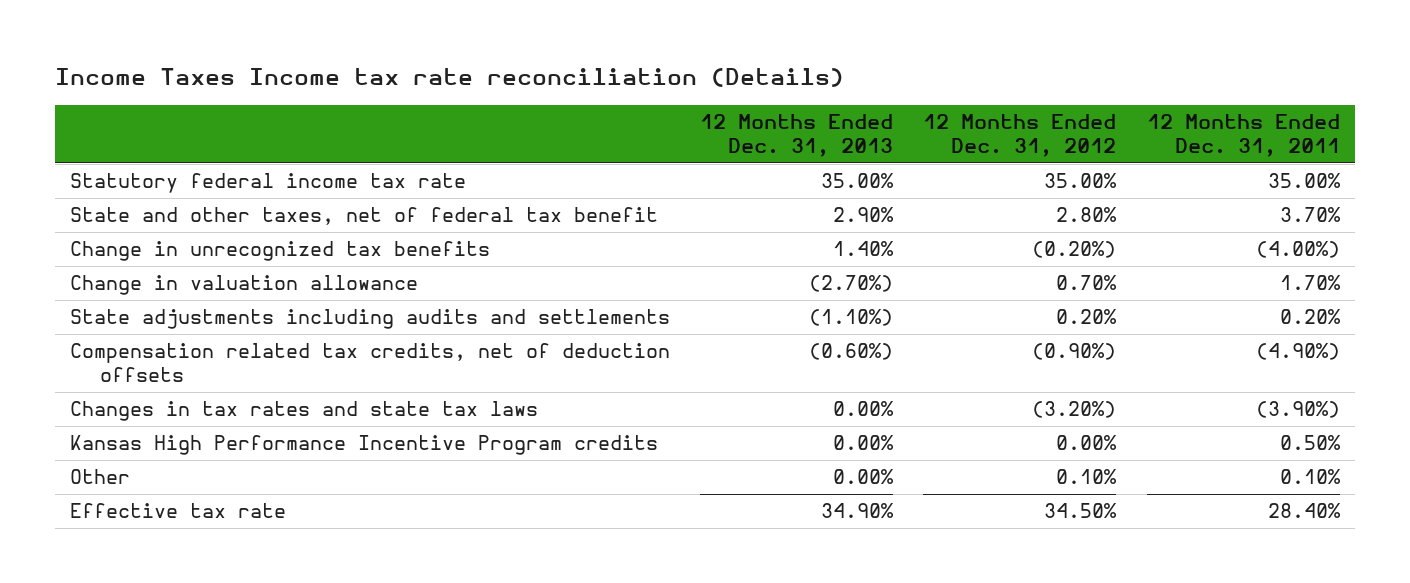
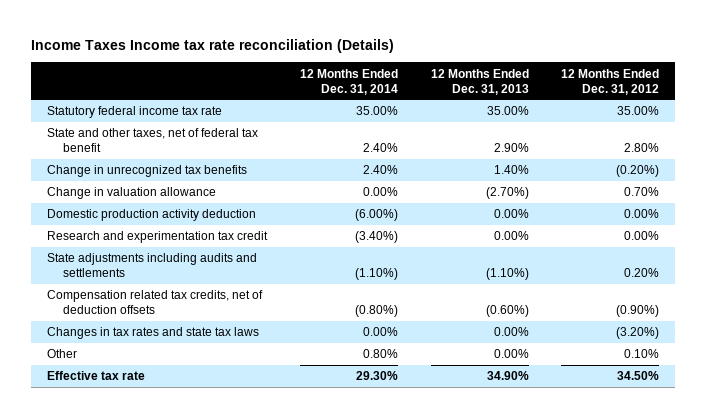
[1146,113,1340,158] 12 Months Ended Dec. 31, 2011 -> none
none -> [300,68,399,95] 12 Months Ended Dec. 31, 2014
none -> [47,209,257,222] Domestic production activity deduction
none -> [47,231,269,244] Research and experimentation tax credit
[70,435,659,456] Kansas High Performance Incentive Program credits -> none

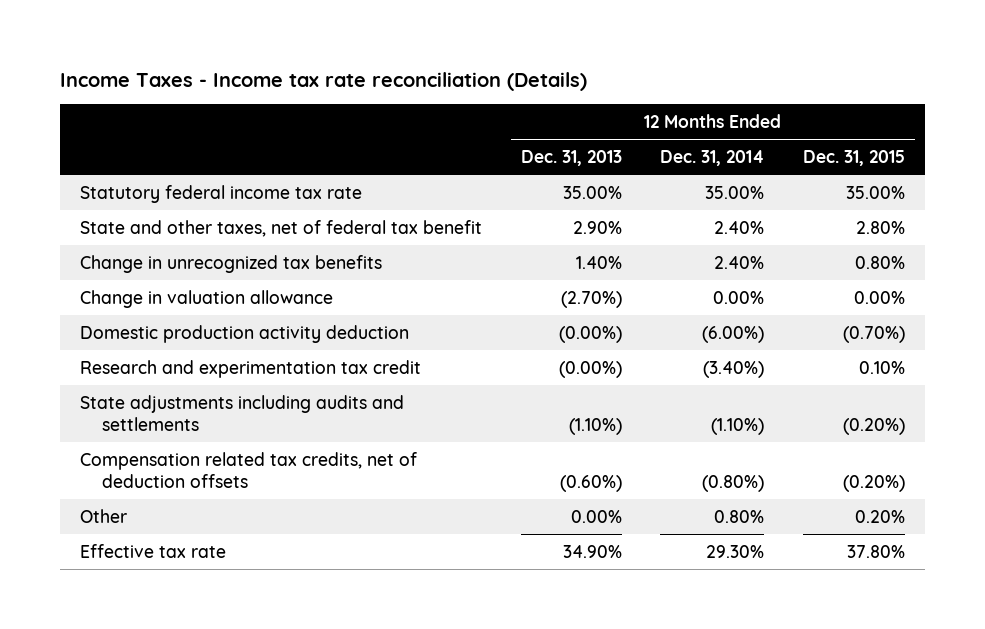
[31,39,395,54] Income Taxes Income tax rate reconciliation (Details) -> [60,72,588,92] Income Taxes - Income tax rate reconciliation (Details)
[561,68,660,95] 12 Months Ended Dec. 31, 2012 -> none
none -> [803,150,906,167] Dec. 31, 2015
[493,209,529,219] 0.00% -> [558,325,622,343] (0.00%)
[493,231,529,241] 0.00% -> [558,360,622,378] (0.00%)
[47,327,260,340] Changes in tax rates and state tax laws -> none

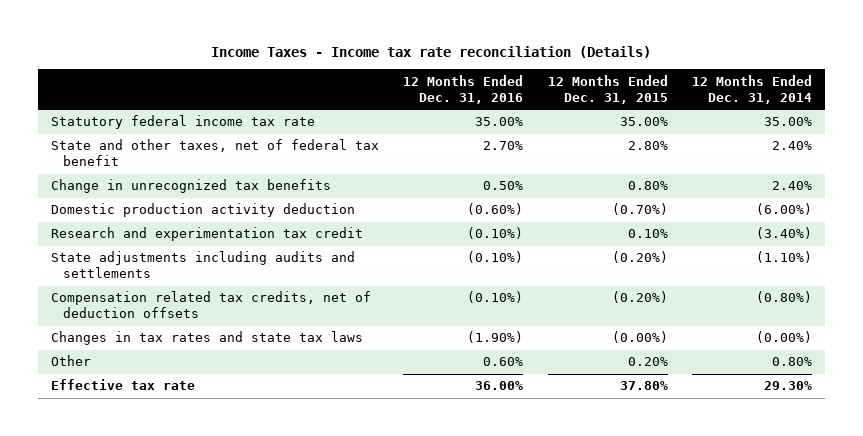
[520,150,622,167] Dec. 31, 2013 -> none
none -> [403,74,524,104] 12 Months Ended Dec. 31, 2016
[79,289,333,308] Change in valuation allowance -> none
none -> [50,331,363,346] Changes in tax rates and state tax laws

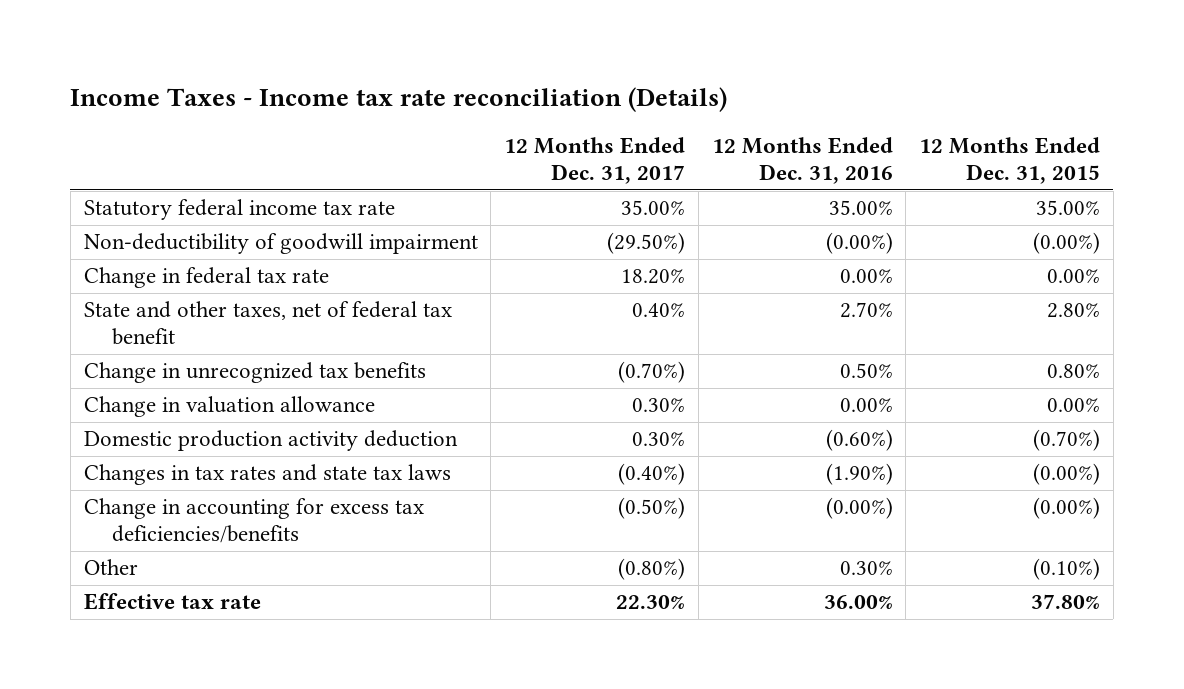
[692,74,813,104] 12 Months Ended Dec. 31, 2014 -> none
none -> [504,137,686,185] 12 Months Ended Dec. 31, 2017
none -> [83,233,478,255] Non-deductibility of goodwill impairment
none -> [83,267,329,289] Change in federal tax rate
none -> [83,396,375,418] Change in valuation allowance
[50,227,363,242] Research and experimentation tax credit -> none
[50,251,355,279] State adjustments including audits and settlements -> none
[50,291,371,319] Compensation related tax credits, net of deduction offsets -> none
none -> [83,498,424,544] Change in accounting for excess tax deficiencies/benefits
[483,357,524,367] 0.60% -> [839,561,893,576] 0.30%
[627,357,668,367] 0.20% -> [1032,558,1100,581] (0.10%)

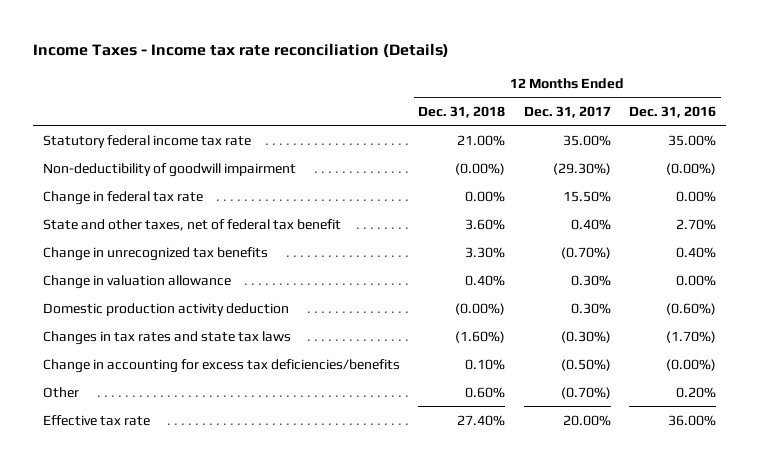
[918,137,1100,185] 12 Months Ended Dec. 31, 2015 -> none
none -> [418,105,506,118] Dec. 31, 2018
[607,232,686,255] (29.50%) -> [552,162,611,175] (29.30%)
[621,269,686,285] 18.20% -> [562,190,611,202] 15.50%
[839,363,893,379] 0.50% -> [676,246,717,258] 0.40%
[618,463,686,486] (0.40%) -> [560,330,611,343] (0.30%)
[825,463,893,486] (1.90%) -> [666,330,717,343] (1.70%)
[618,558,686,581] (0.80%) -> [560,386,611,399] (0.70%)
[839,561,893,576] 0.30% -> [676,386,717,398] 0.20%
[616,595,686,610] 22.30% -> [562,414,611,426] 20.00%

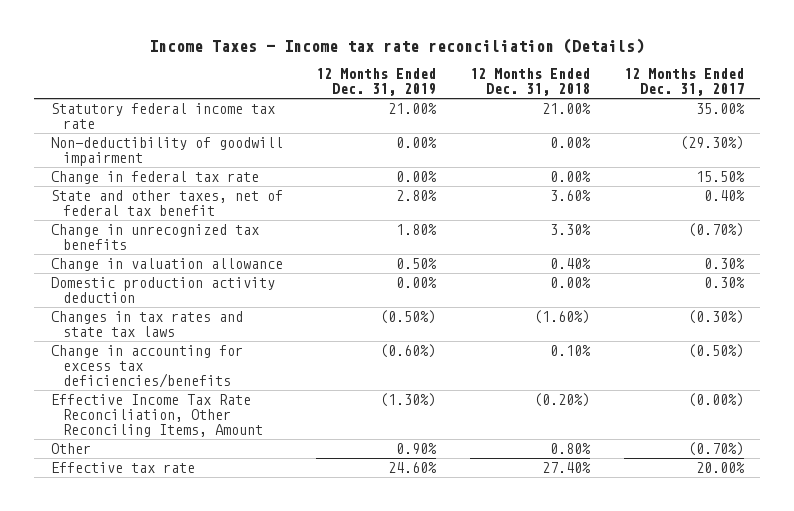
[629,105,717,118] Dec. 31, 2016 -> none
none -> [316,67,437,97] 12 Months Ended Dec. 31, 2019
[455,162,506,175] (0.00%) -> [549,136,591,148] 0.00%
[455,302,506,315] (0.00%) -> [549,276,591,288] 0.00%
none -> [50,393,264,438] Effective Income Tax Rate Reconciliation, Other Reconciling Items, Amount
[465,386,506,398] 0.60% -> [549,442,591,454] 0.80%

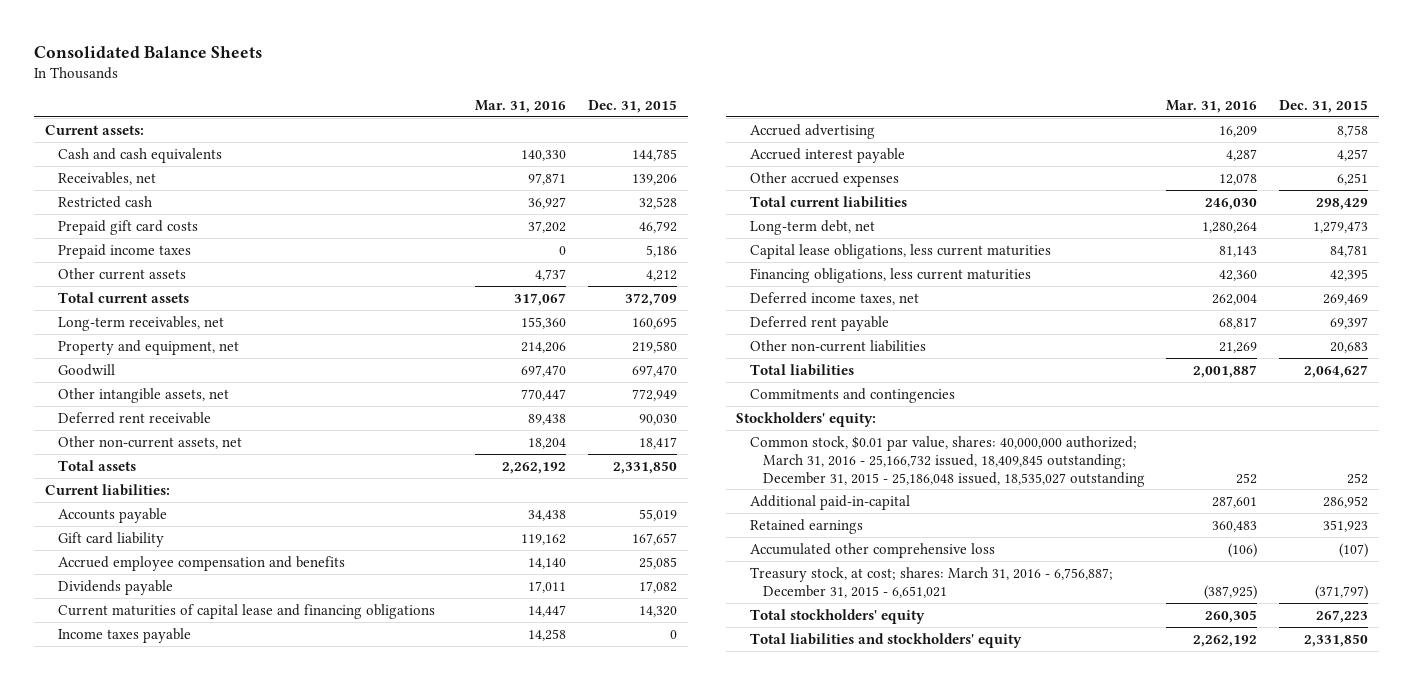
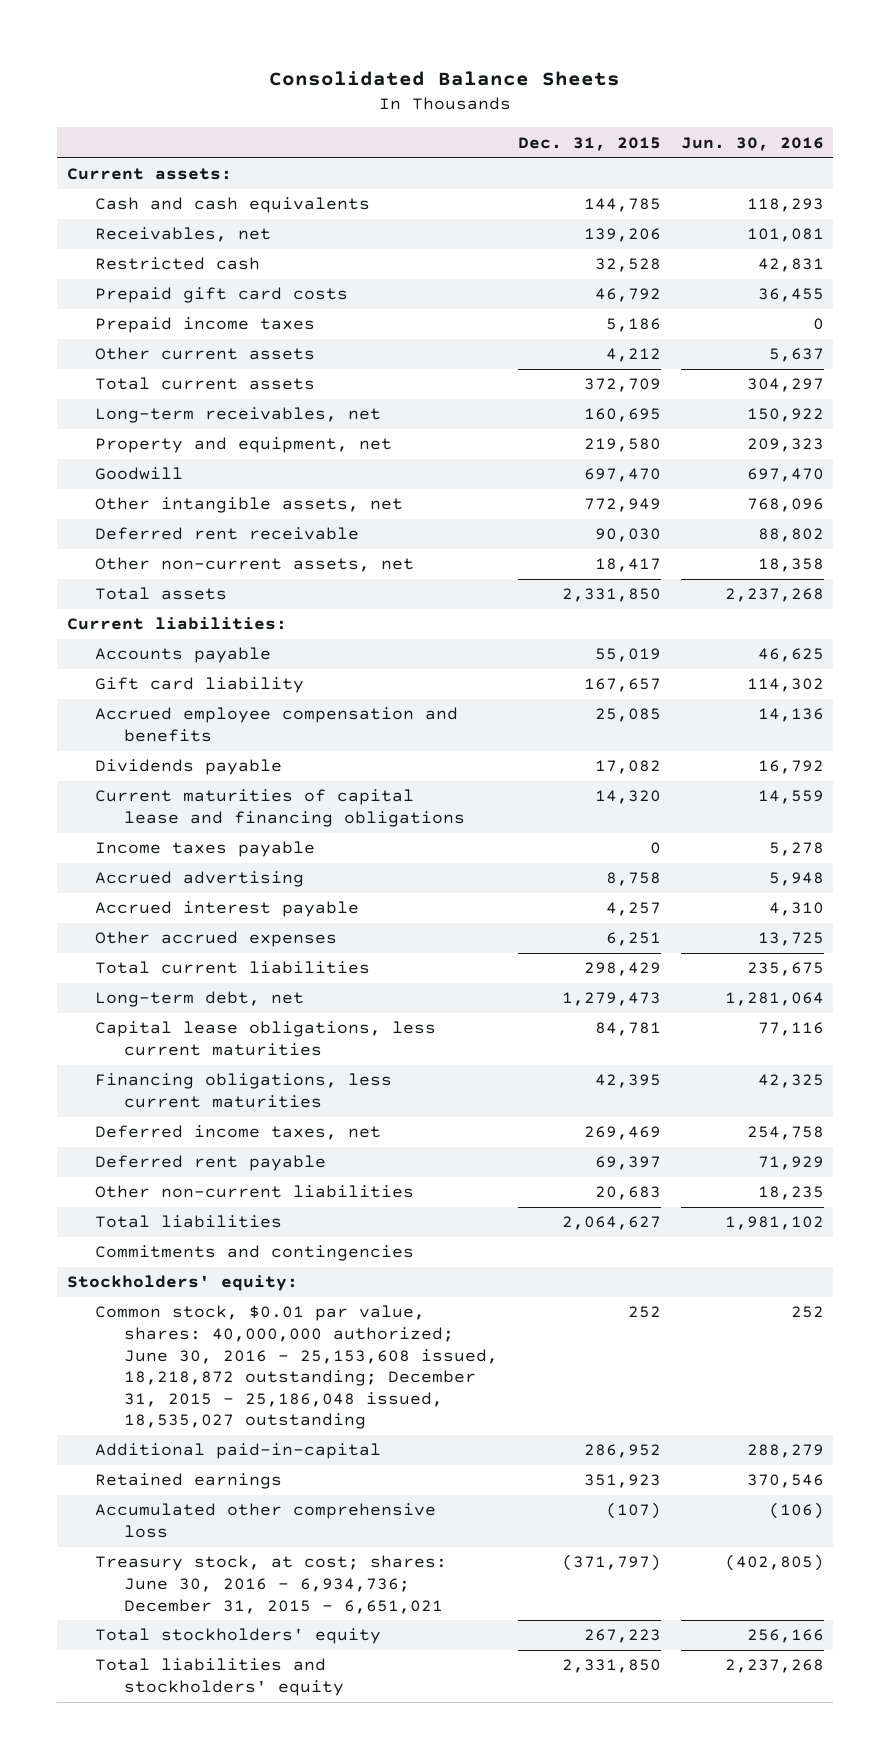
[475,100,567,114] Mar. 31, 2016 -> none
none -> [680,136,824,151] Jun. 30, 2016
[749,435,1145,487] Common stock, $0.01 par value, shares: 40,000,000 authorized; March 31, 2016 - 25,166,732 issued, 18,409,845 outstanding; December 31, 2015 - 25,186,048 issued, 18,535,027 outstanding -> [95,1305,498,1430] Common stock, $0.01 par value, shares: 40,000,000 authorized; June 30, 2016 - 25,153,608 issued, 18,218,872 outstanding; December 31, 2015 - 25,186,048 issued, 18,535,027 outstanding
[749,566,1113,598] Treasury stock, at cost; shares: March 31, 2016 - 6,756,887; December 31, 2015 - 6,651,021 -> [95,1555,448,1614] Treasury stock, at cost; shares: June 30, 2016 - 6,934,736; December 31, 2015 - 6,651,021

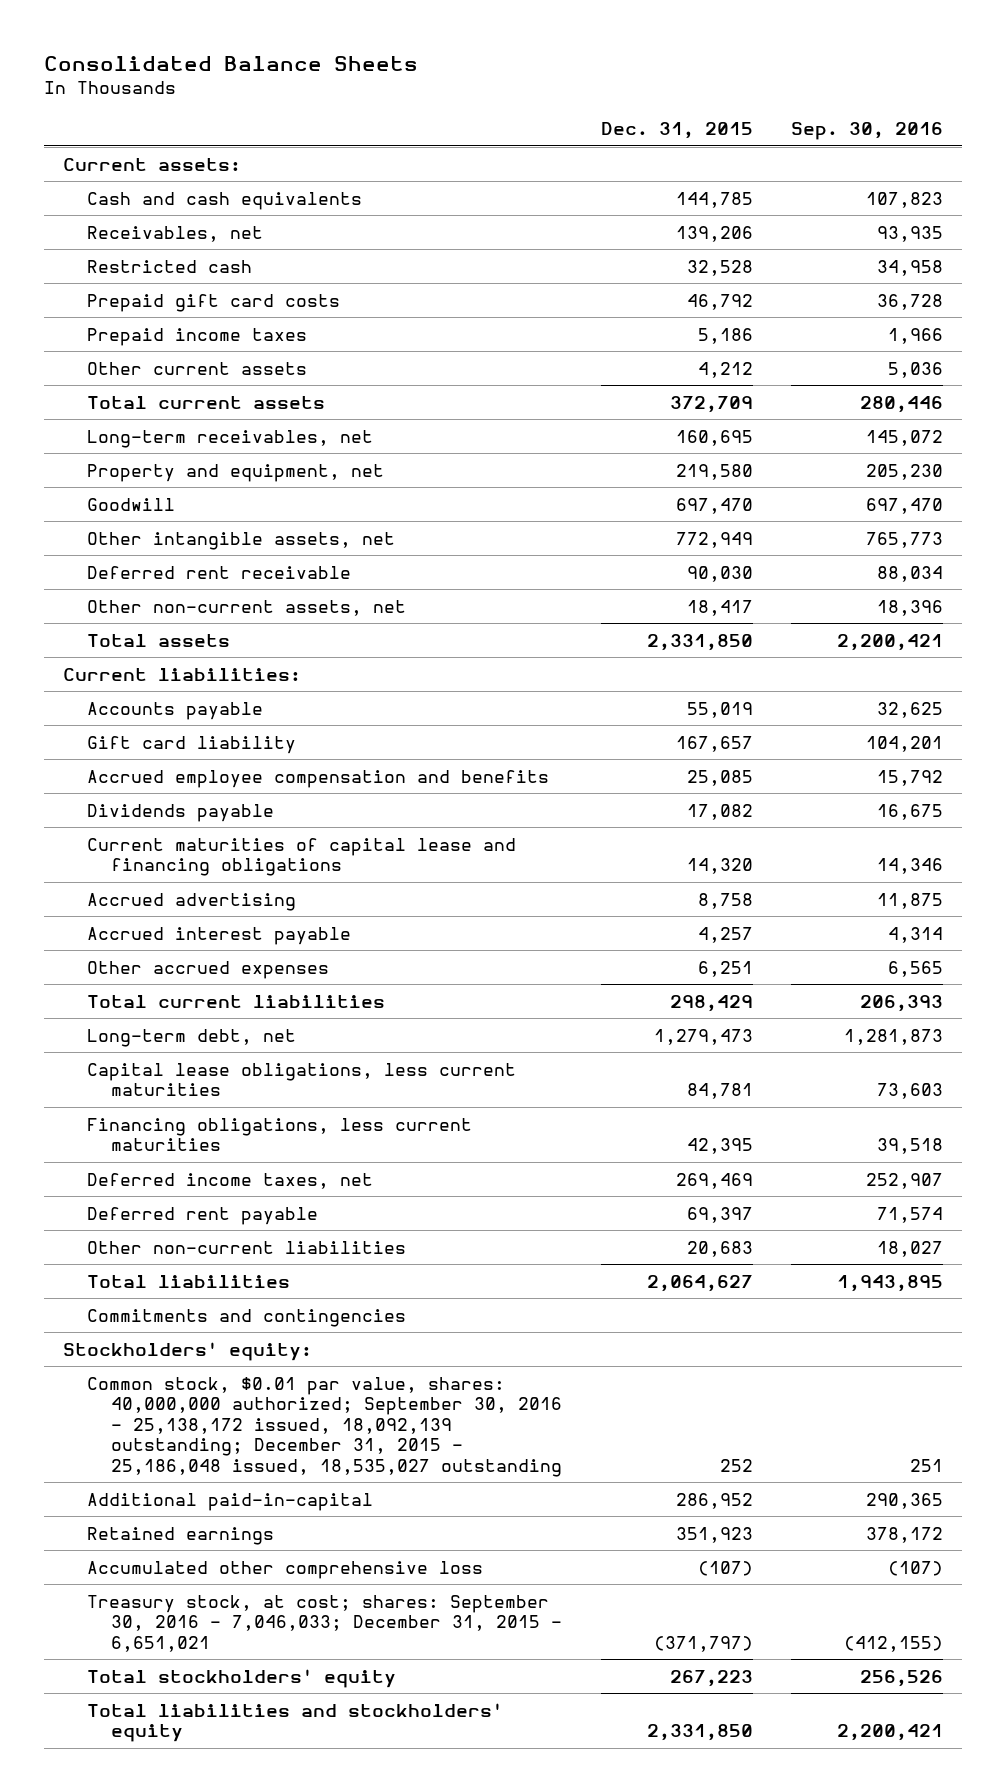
[680,136,824,151] Jun. 30, 2016 -> none
none -> [791,122,944,141] Sep. 30, 2016
[95,841,316,858] Income taxes payable -> none
[95,1305,498,1430] Common stock, $0.01 par value, shares: 40,000,000 authorized; June 30, 2016 - 25,153,608 issued, 18,218,872 outstanding; December 31, 2015 - 25,186,048 issued, 18,535,027 outstanding -> [87,1376,563,1477] Common stock, $0.01 par value, shares: 40,000,000 authorized; September 30, 2016 - 25,138,172 issued, 18,092,139 outstanding; December 31, 2015 - 25,186,048 issued, 18,535,027 outstanding
[95,1555,448,1614] Treasury stock, at cost; shares: June 30, 2016 - 6,934,736; December 31, 2015 - 6,651,021 -> [87,1594,563,1652] Treasury stock, at cost; shares: September 30, 2016 - 7,046,033; December 31, 2015 - 6,651,021

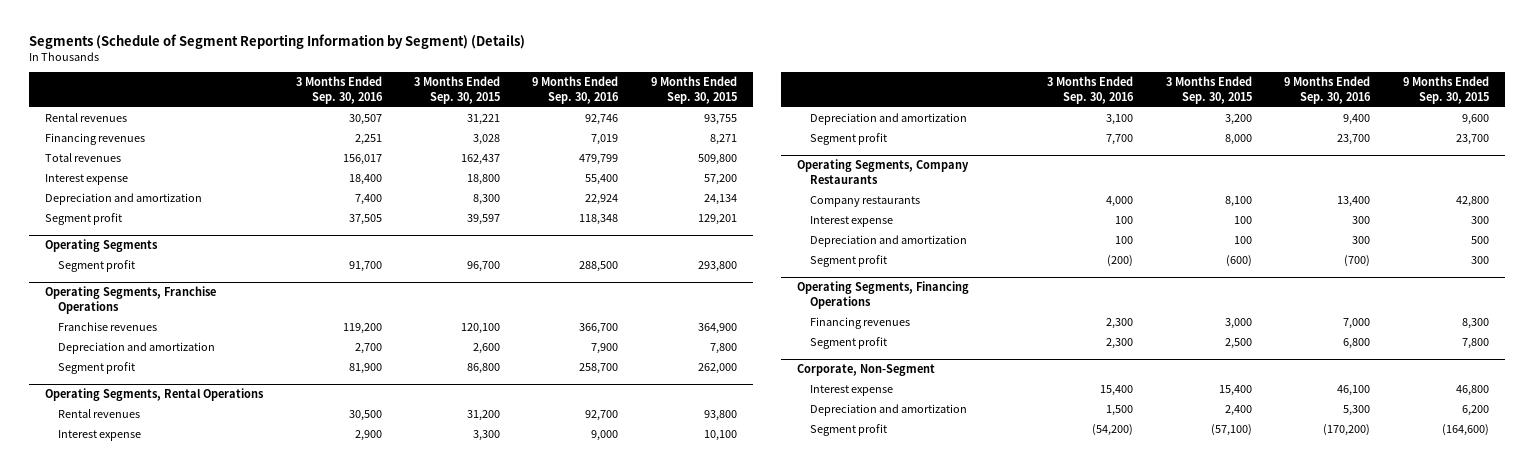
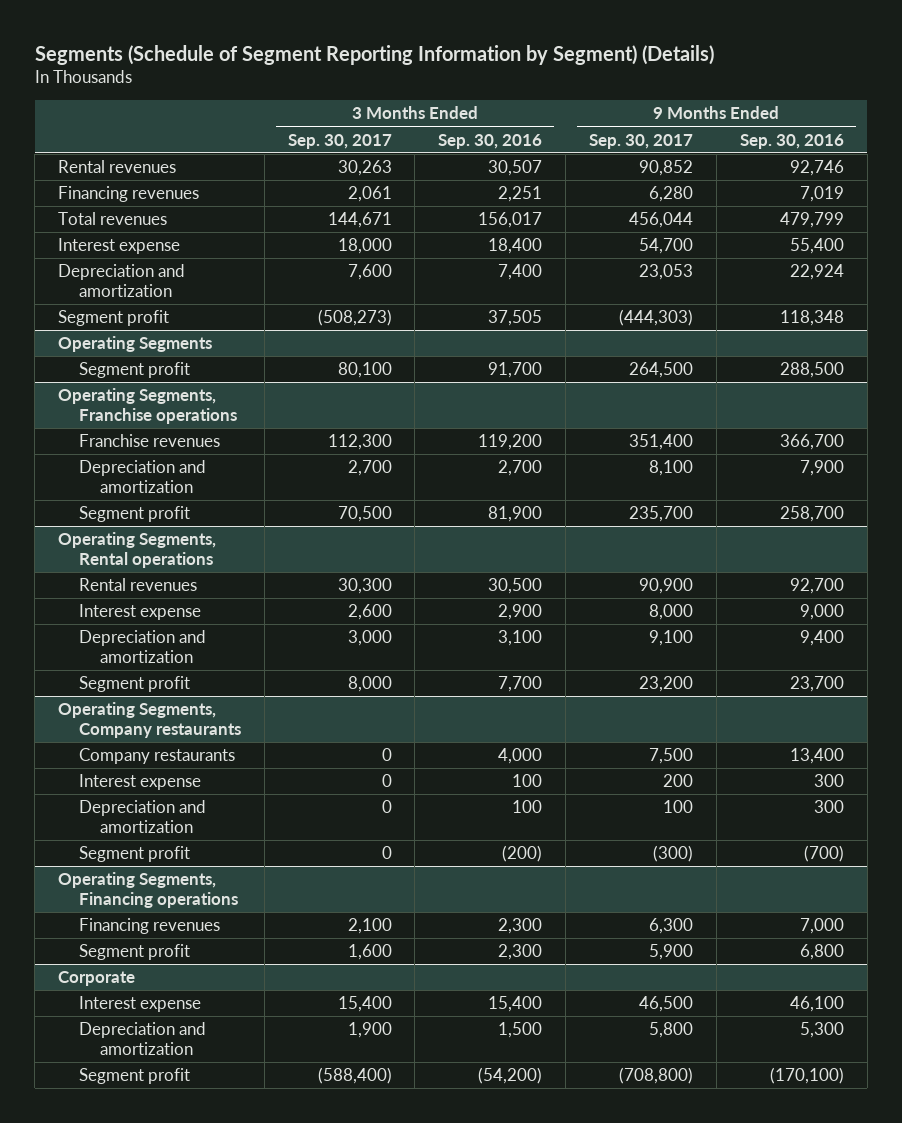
[413,76,500,104] 3 Months Ended Sep. 30, 2015 -> none
[650,76,737,104] 9 Months Ended Sep. 30, 2015 -> none
none -> [287,133,392,149] Sep. 30, 2017
none -> [589,133,694,149] Sep. 30, 2017
[45,286,217,314] Operating Segments, Franchise Operations -> [57,388,237,425] Operating Segments, Franchise operations
[45,388,265,402] Operating Segments, Rental Operations -> [57,532,216,569] Operating Segments, Rental operations
[796,159,969,184] Operating Segments, Company Restaurants -> [57,702,241,739] Operating Segments, Company restaurants
[796,281,969,309] Operating Segments, Financing Operations -> [57,872,238,909] Operating Segments, Financing operations
[796,364,935,377] Corporate, Non-Segment -> [57,971,135,987] Corporate
[1323,424,1371,437] (170,200) -> [769,1067,844,1085] (170,100)

